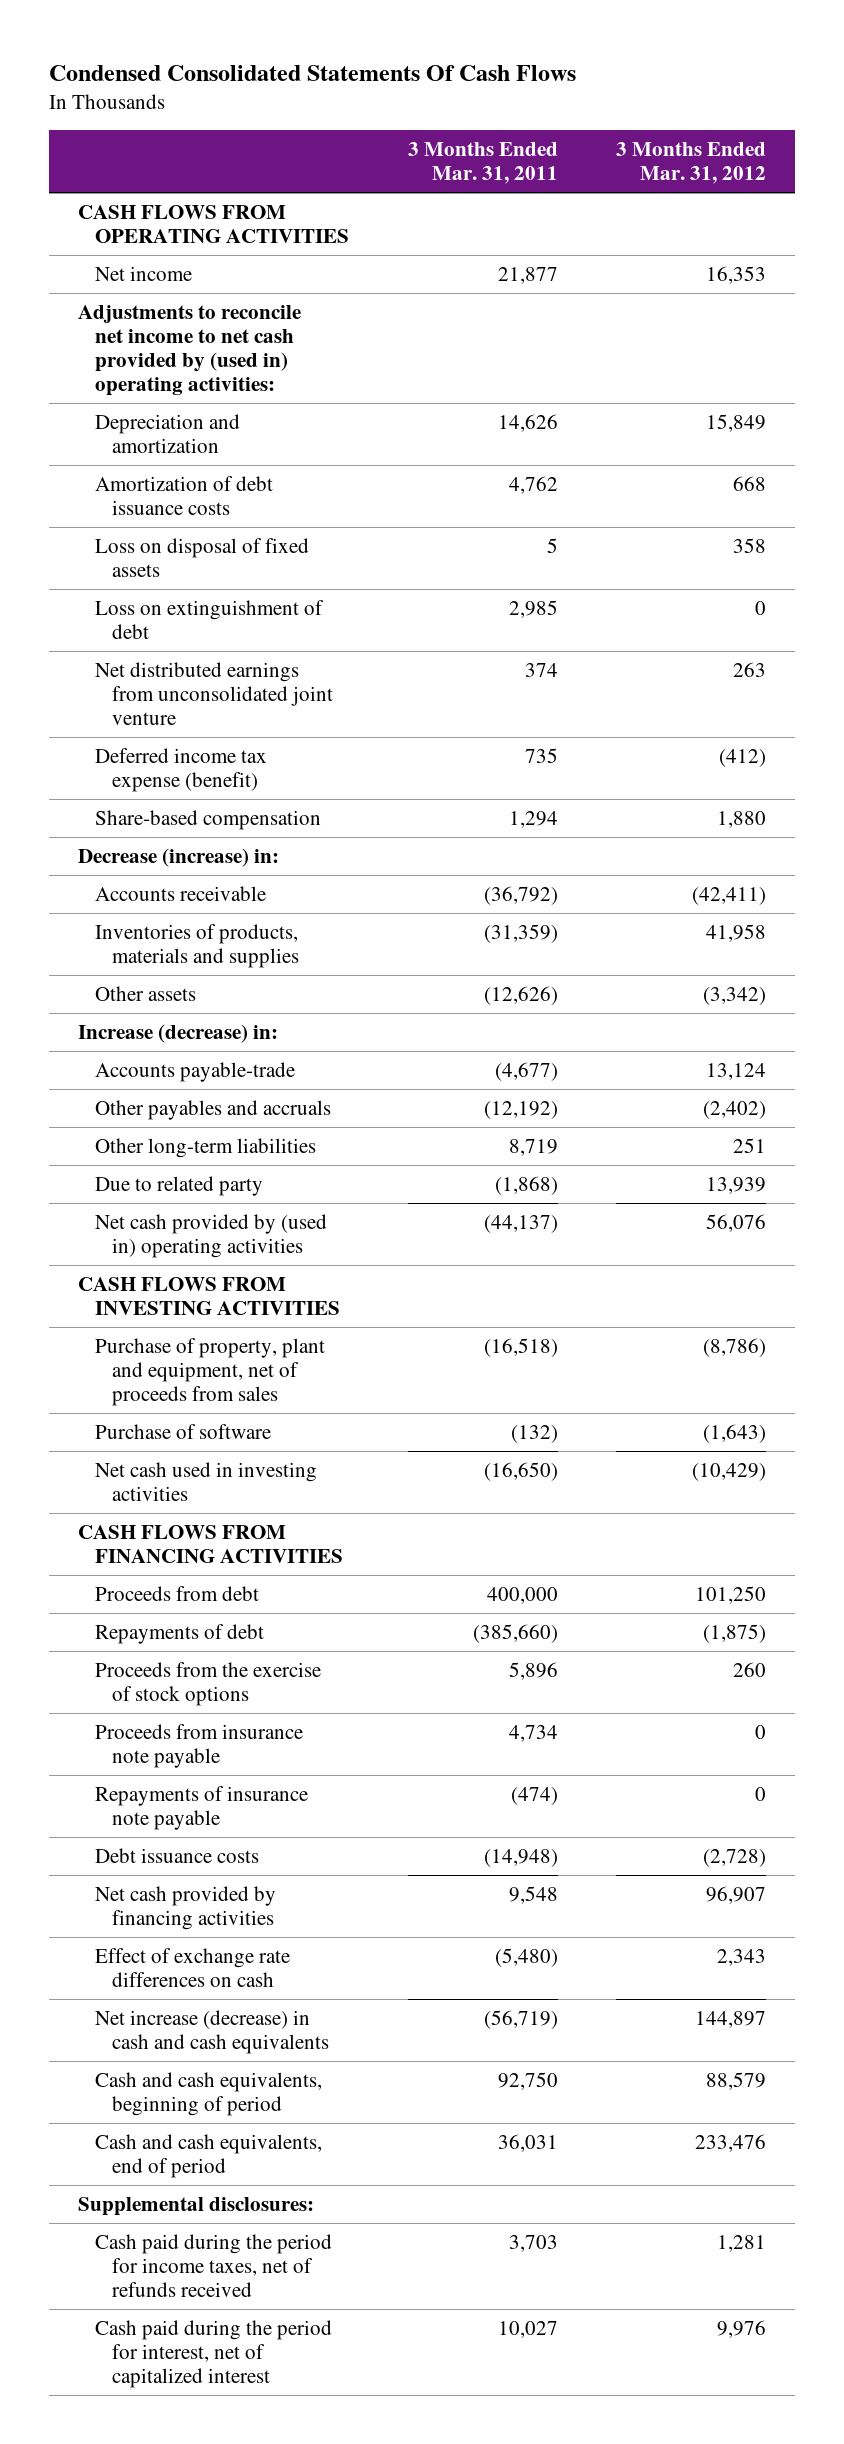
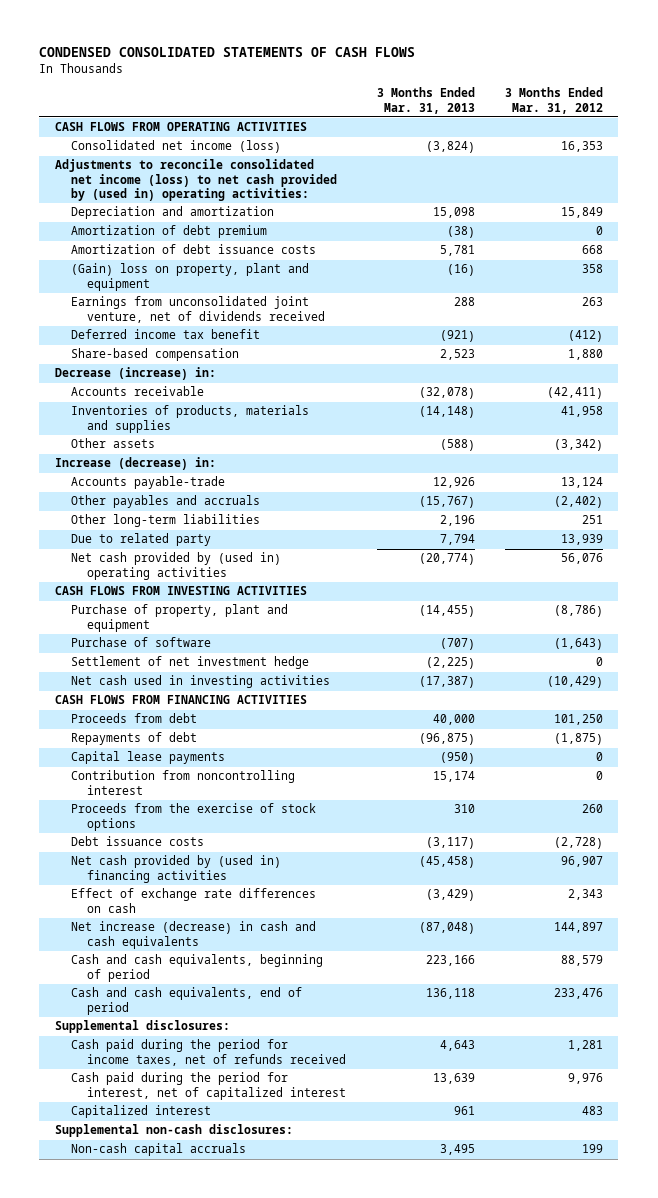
[49,65,577,82] Condensed Consolidated Statements Of Cash Flows -> [39,47,416,58] CONDENSED CONSOLIDATED STATEMENTS OF CASH FLOWS
[407,142,558,185] 3 Months Ended Mar. 31, 2011 -> none
none -> [376,87,475,114] 3 Months Ended Mar. 31, 2013
[94,265,192,281] Net income -> [70,140,281,154] Consolidated net income (loss)
[78,304,302,396] Adjustments to reconcile net income to net cash provided by (used in) operating activities: -> [54,159,337,201] Adjustments to reconcile consolidated net income (loss) to net cash provided by (used in) operating activities:
none -> [70,225,267,239] Amortization of debt premium
[94,599,324,639] Loss on extinguishment of debt -> none
[94,537,309,577] Loss on disposal of fixed assets -> [70,263,309,291] (Gain) loss on property, plant and equipment
[94,661,333,725] Net distributed earnings from unconsolidated joint venture -> [70,296,326,323] Earnings from unconsolidated joint venture, net of dividends received
[94,747,267,792] Deferred income tax expense (benefit) -> [70,329,260,340] Deferred income tax benefit
[94,1337,325,1406] Purchase of property, plant and equipment, net of proceeds from sales -> [70,604,288,632] Purchase of property, plant and equipment
none -> [70,656,309,670] Settlement of net investment hedge
none -> [70,751,225,765] Capital lease payments
none -> [70,770,295,795] Contribution from noncontrolling interest
[94,1723,303,1768] Proceeds from insurance note payable -> none
[94,1785,308,1830] Repayments of insurance note payable -> none
[94,1885,276,1930] Net cash provided by financing activities -> [70,855,281,883] Net cash provided by (used in) financing activities
none -> [70,1105,211,1119] Capitalized interest
none -> [54,1124,293,1138] Supplemental non-cash disclosures:
none -> [70,1143,246,1157] Non-cash capital accruals

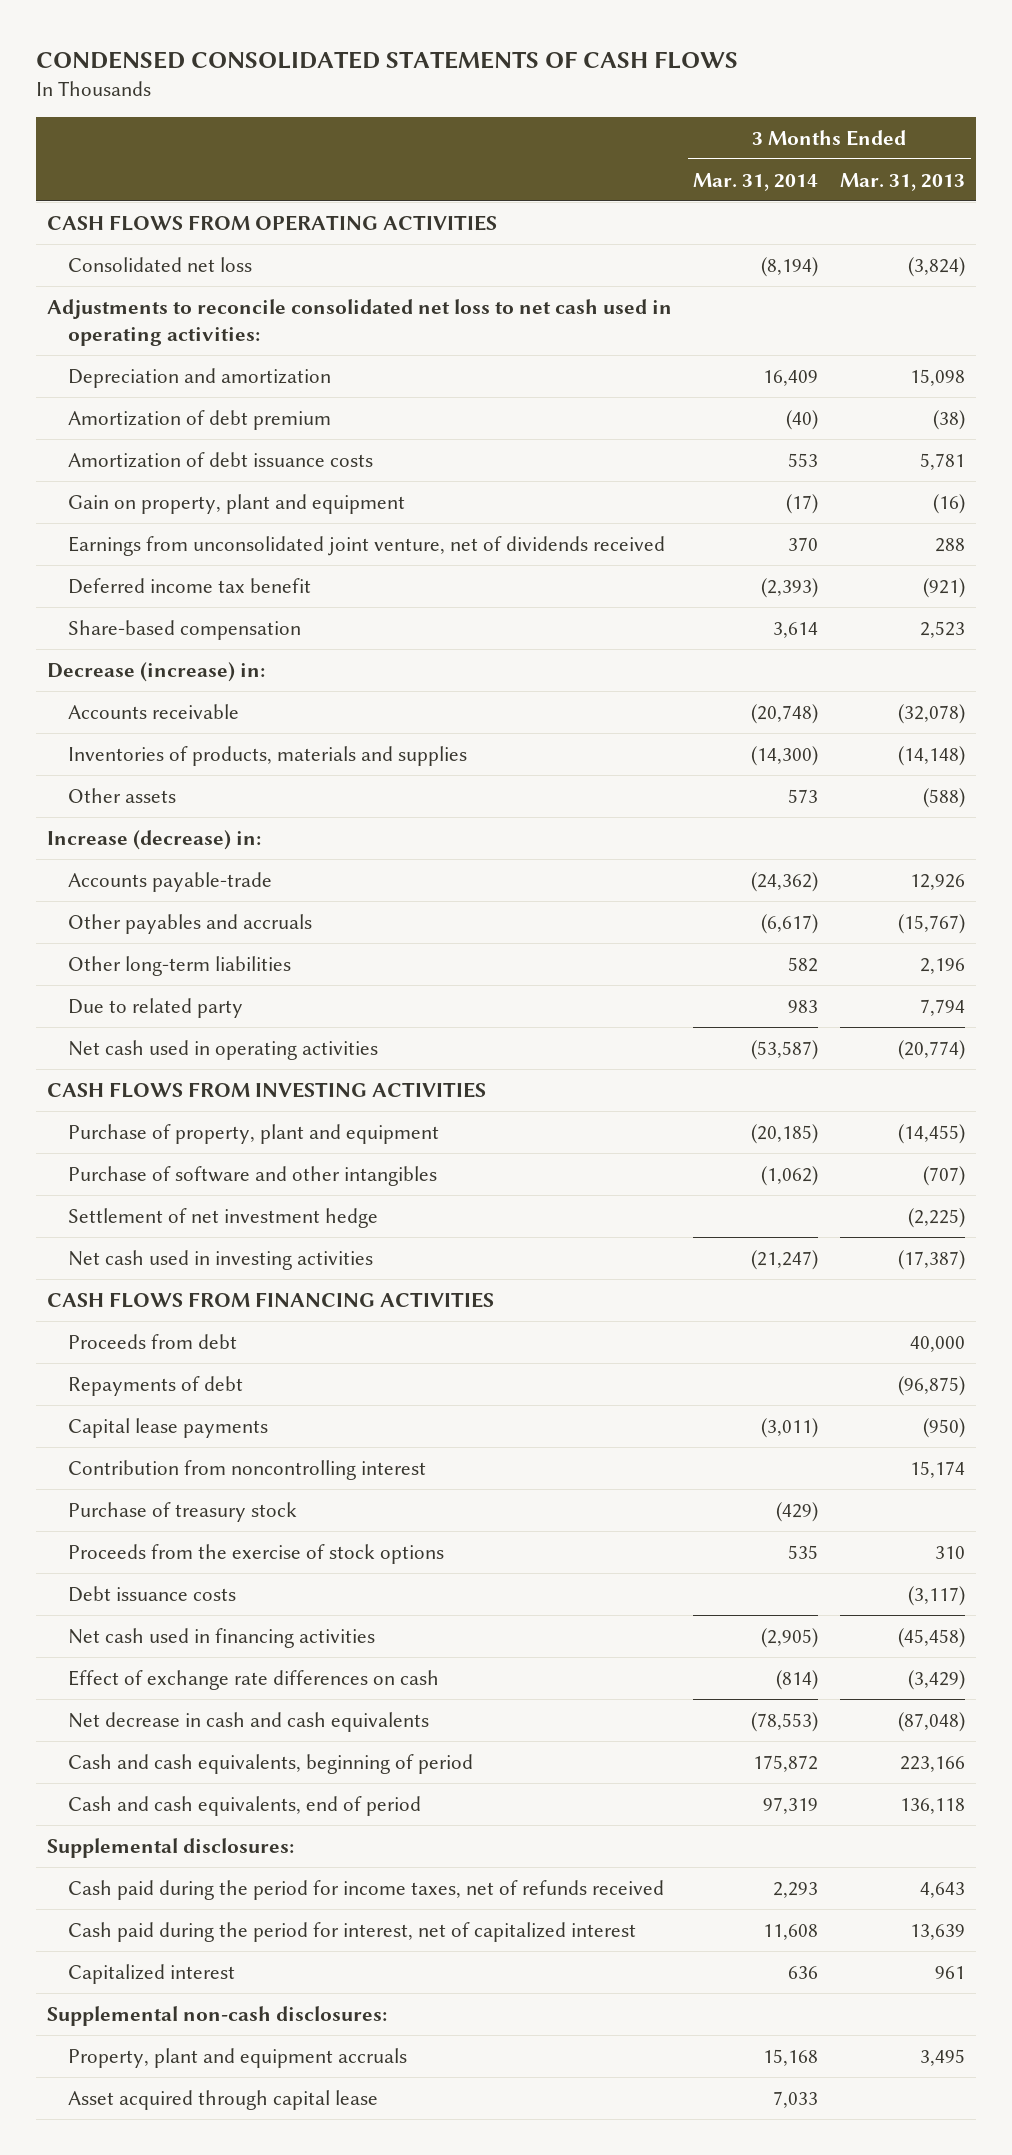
[505,87,604,114] 3 Months Ended Mar. 31, 2012 -> none
none -> [693,172,819,191] Mar. 31, 2014
[70,140,281,154] Consolidated net income (loss) -> [68,256,253,272] Consolidated net loss
[54,159,337,201] Adjustments to reconcile consolidated net income (loss) to net cash provided by (used in) operating activities: -> [46,298,672,346] Adjustments to reconcile consolidated net loss to net cash used in operating activities:
[70,263,309,291] (Gain) loss on property, plant and equipment -> [68,493,406,514] Gain on property, plant and equipment
[70,552,281,580] Net cash provided by (used in) operating activities -> [68,1039,379,1060] Net cash used in operating activities
[70,637,211,648] Purchase of software -> [68,1165,438,1186] Purchase of software and other intangibles
none -> [68,1501,298,1522] Purchase of treasury stock
[70,855,281,883] Net cash provided by (used in) financing activities -> [68,1627,376,1648] Net cash used in financing activities
[70,921,316,949] Net increase (decrease) in cash and cash equivalents -> [68,1711,430,1732] Net decrease in cash and cash equivalents
[70,1143,246,1157] Non-cash capital accruals -> [68,2047,408,2068] Property, plant and equipment accruals
none -> [68,2089,379,2110] Asset acquired through capital lease

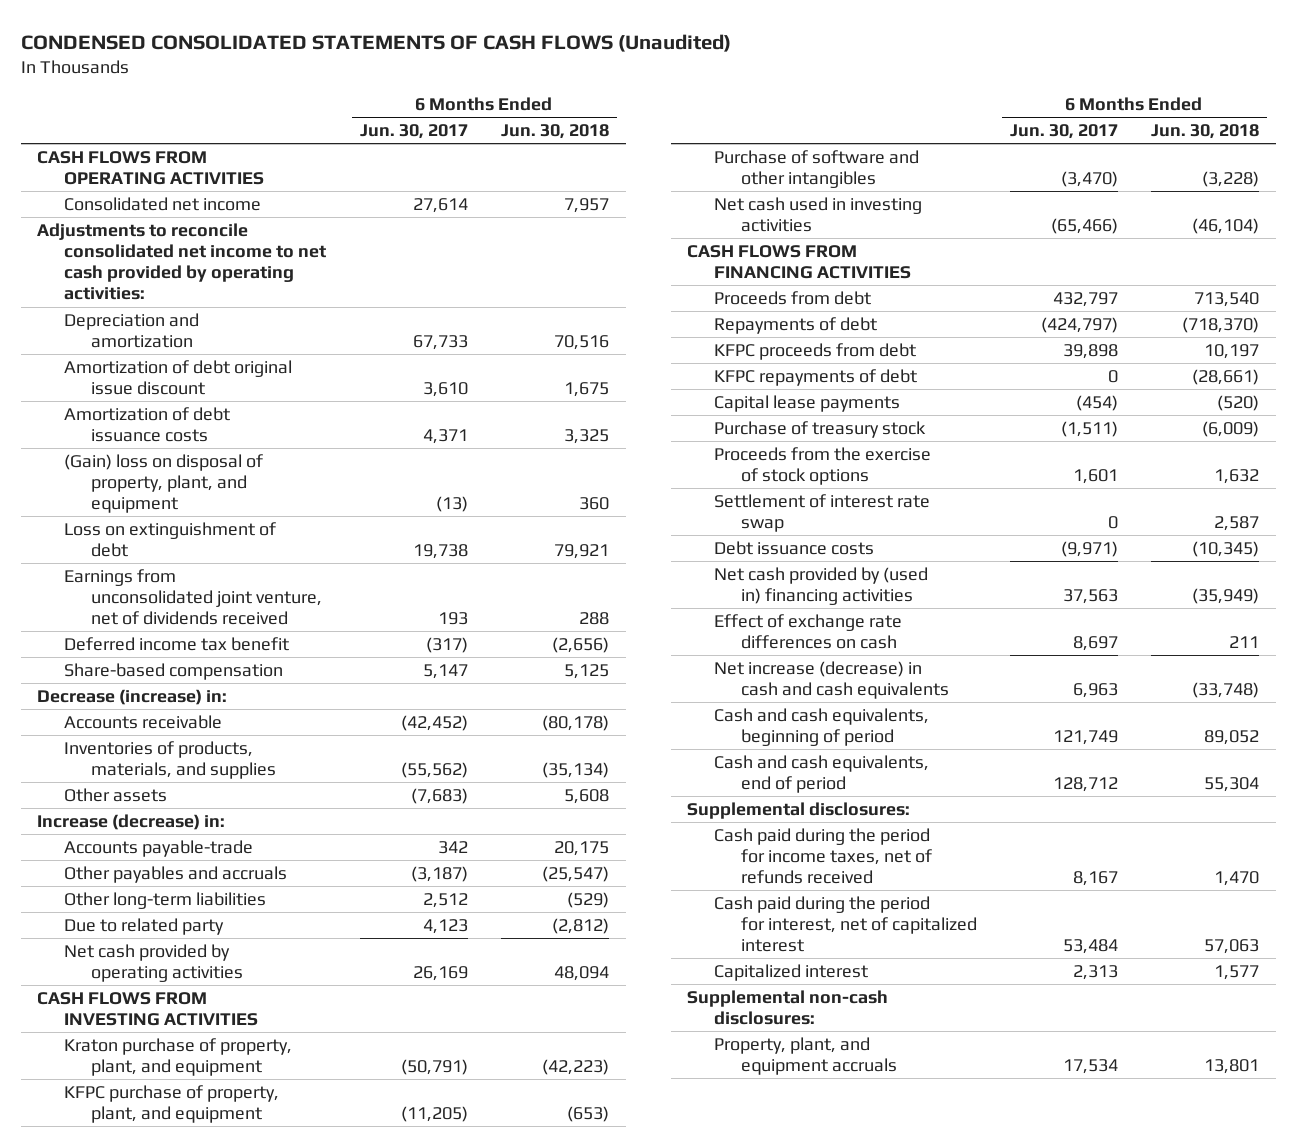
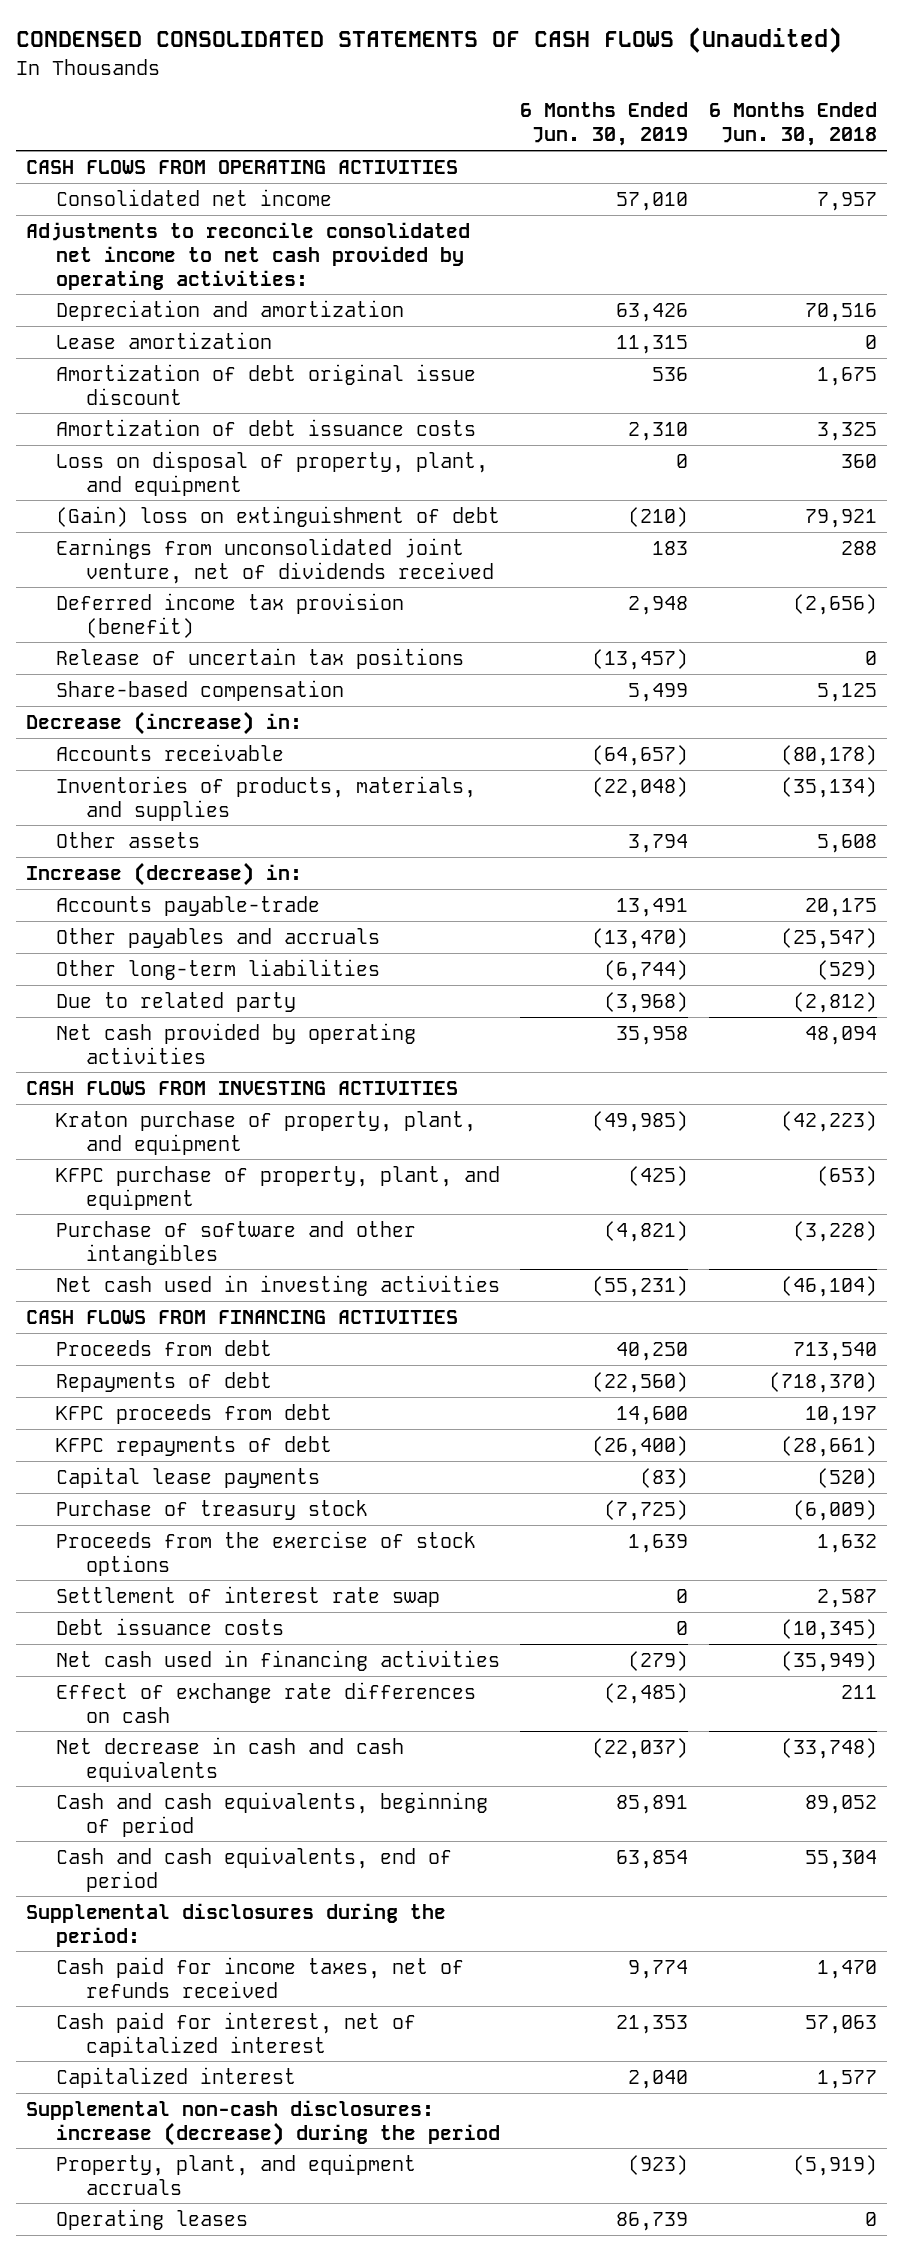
[359,123,468,139] Jun. 30, 2017 -> none
none -> [520,102,689,147] 6 Months Ended Jun. 30, 2019
none -> [56,331,273,349] Lease amortization
[63,453,263,514] (Gain) loss on disposal of property, plant, and equipment -> [56,450,489,496] Loss on disposal of property, plant, and equipment
[63,521,276,558] Loss on extinguishment of debt -> [56,505,501,527] (Gain) loss on extinguishment of debt
[63,636,289,651] Deferred income tax benefit -> [56,592,405,638] Deferred income tax provision (benefit)
none -> [56,647,465,669] Release of uncertain tax positions
[713,566,928,606] Net cash provided by (used in) financing activities -> [56,1649,501,1671] Net cash used in financing activities
[713,660,949,700] Net increase (decrease) in cash and cash equivalents -> [56,1736,405,1782] Net decrease in cash and cash equivalents
[687,801,911,819] Supplemental disclosures: -> [26,1902,447,1947] Supplemental disclosures during the period:
[713,827,932,885] Cash paid during the period for income taxes, net of refunds received -> [56,1956,465,1998] Cash paid for income taxes, net of refunds received
[713,895,977,953] Cash paid during the period for interest, net of capitalized interest -> [56,2011,417,2057] Cash paid for interest, net of capitalized interest
[687,989,889,1026] Supplemental non-cash disclosures: -> [26,2099,501,2146] Supplemental non-cash disclosures: increase (decrease) during the period
[1203,1059,1259,1075] 13,801 -> [792,2154,877,2176] (5,919)
none -> [56,2208,249,2230] Operating leases

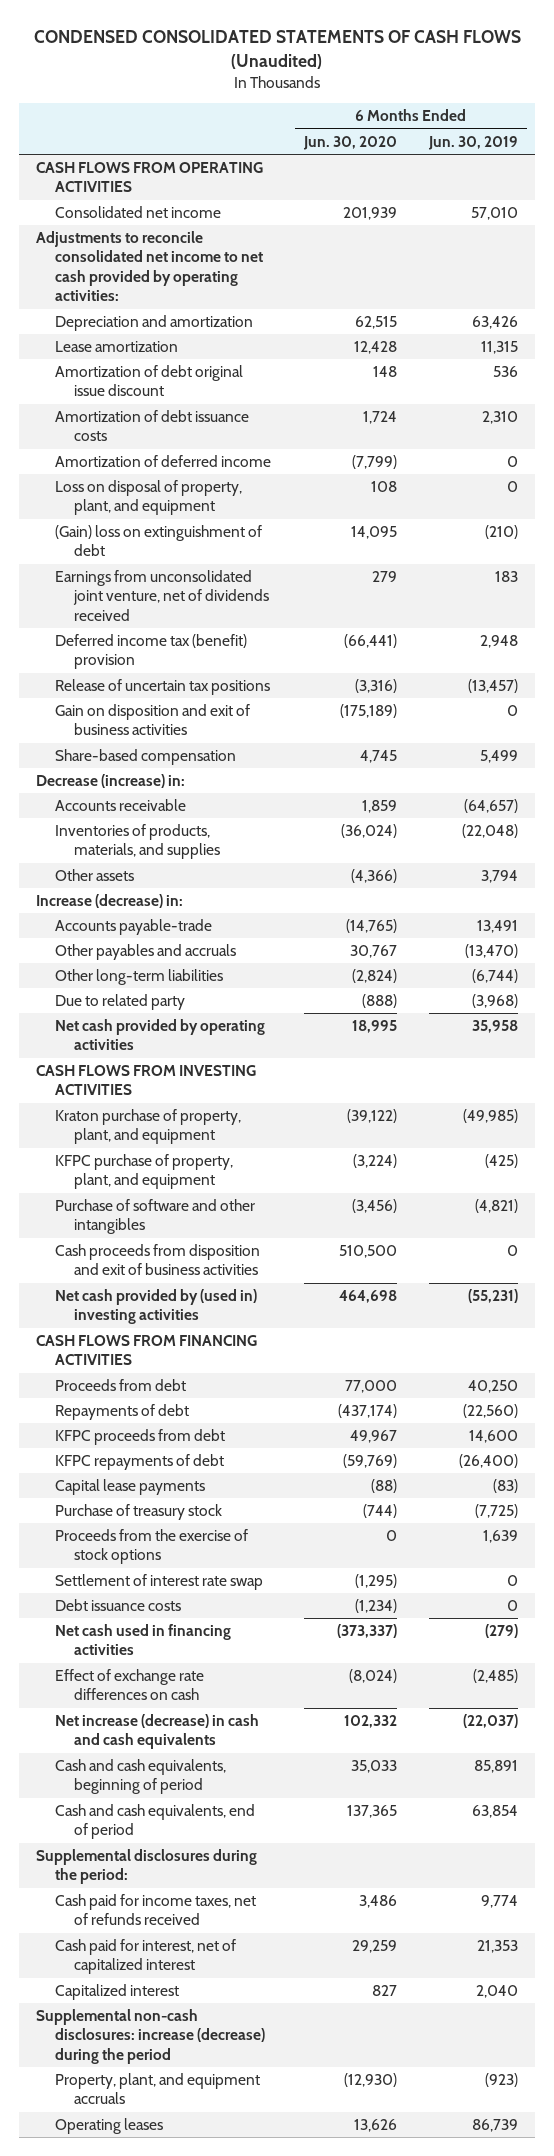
[708,102,877,147] 6 Months Ended Jun. 30, 2018 -> none
none -> [302,135,397,150] Jun. 30, 2020
none -> [54,455,271,468] Amortization of deferred income
[56,592,405,638] Deferred income tax provision (benefit) -> [54,634,247,670] Deferred income tax (benefit) provision
none -> [54,704,250,736] Gain on disposition and exit of business activities
none -> [54,1244,260,1276] Cash proceeds from disposition and exit of business activities
[56,1274,501,1296] Net cash used in investing activities -> [54,1289,257,1325] Net cash provided by (used in) investing activities
[56,1736,405,1782] Net decrease in cash and cash equivalents -> [54,1714,259,1750] Net increase (decrease) in cash and cash equivalents

